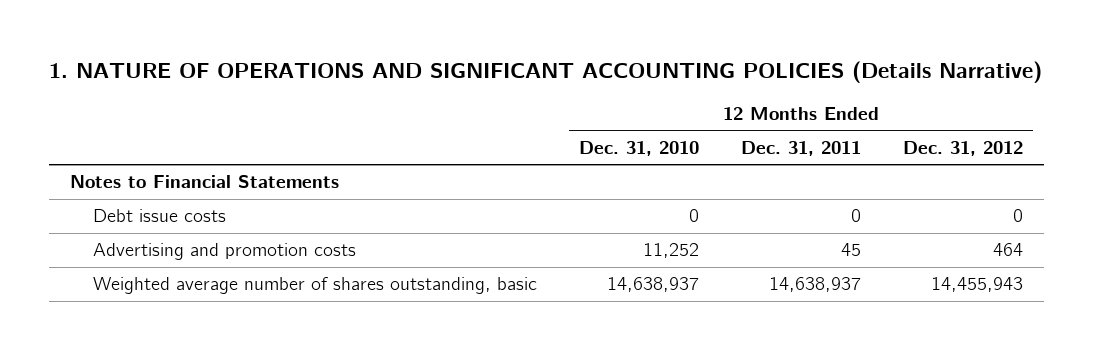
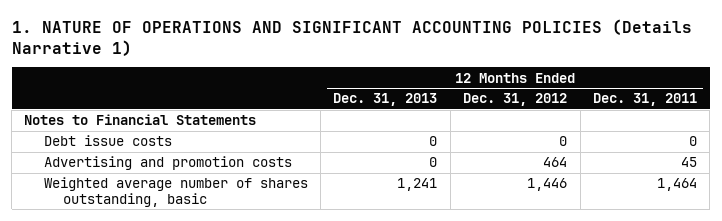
[48,60,1042,83] 1. NATURE OF OPERATIONS AND SIGNIFICANT ACCOUNTING POLICIES (Details Narrative) -> [11,18,692,56] 1. NATURE OF OPERATIONS AND SIGNIFICANT ACCOUNTING POLICIES (Details Narrative 1)
[579,140,700,156] Dec. 31, 2010 -> none
none -> [333,93,438,107] Dec. 31, 2013
[769,277,862,293] 14,638,937 -> [657,178,698,192] 1,464
[930,277,1023,293] 14,455,943 -> [527,178,568,192] 1,446

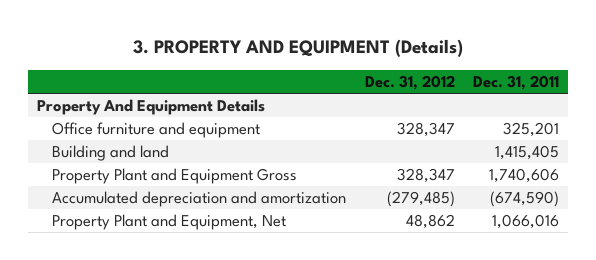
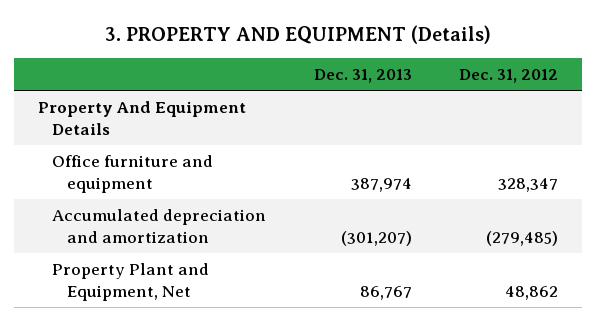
[473,74,560,90] Dec. 31, 2011 -> none
none -> [313,68,412,83] Dec. 31, 2013
[52,145,170,162] Building and land -> none
[52,168,298,185] Property Plant and Equipment Gross -> none

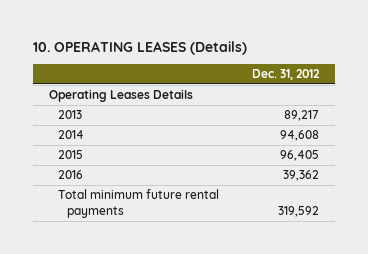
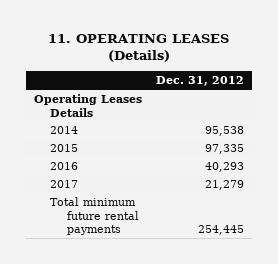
[32,40,247,55] 10. OPERATING LEASES (Details) -> [47,34,229,63] 11. OPERATING LEASES (Details)
[58,110,83,120] 2013 -> none
[279,130,319,142] 94,608 -> [205,125,245,136] 95,538
[279,150,319,162] 96,405 -> [205,143,245,154] 97,335
[282,170,319,182] 39,362 -> [205,161,245,172] 40,293
none -> [50,179,79,188] 2017
[277,205,319,217] 319,592 -> [198,225,245,236] 254,445

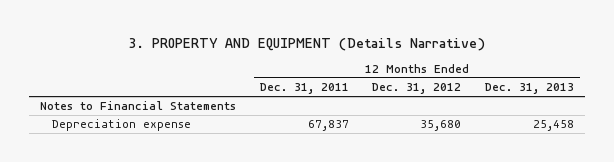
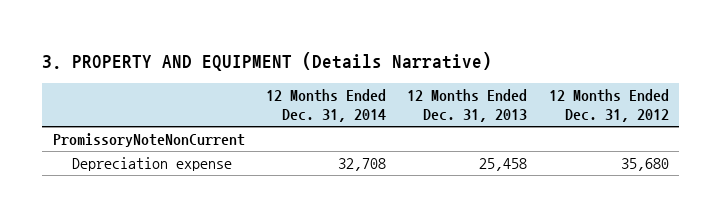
[259,83,349,95] Dec. 31, 2011 -> none
none -> [266,89,387,123] 12 Months Ended Dec. 31, 2014
[40,101,237,111] Notes to Financial Statements -> [52,132,245,147] PromissoryNoteNonCurrent

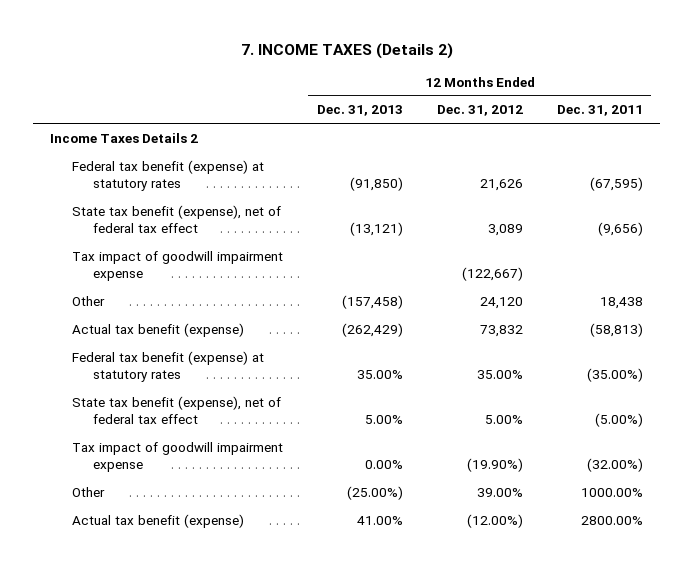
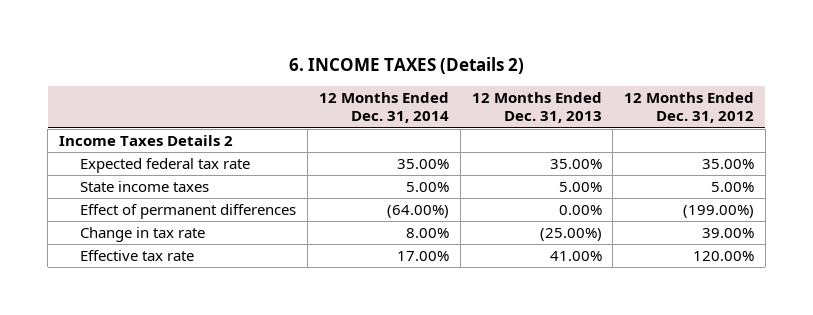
[240,42,453,59] 7. INCOME TAXES (Details 2) -> [288,56,524,74] 6. INCOME TAXES (Details 2)
[556,105,643,117] Dec. 31, 2011 -> none
none -> [318,91,449,124] 12 Months Ended Dec. 31, 2014
[71,159,264,192] Federal tax benefit (expense) at statutory rates -> none
[71,204,281,234] State tax benefit (expense), net of federal tax effect -> none
[71,250,283,282] Tax impact of goodwill impairment expense -> none
[71,295,105,306] Other -> none
[71,322,244,337] Actual tax benefit (expense) -> none
[71,441,283,473] Tax impact of goodwill impairment expense -> none
[71,513,244,528] Actual tax benefit (expense) -> none
[71,350,264,383] Federal tax benefit (expense) at statutory rates -> [80,157,251,173] Expected federal tax rate
[71,395,281,425] State tax benefit (expense), net of federal tax effect -> [80,180,210,192] State income taxes
none -> [80,203,297,219] Effect of permanent differences
[71,486,105,497] Other -> [80,226,206,242] Change in tax rate
none -> [80,249,195,261] Effective tax rate

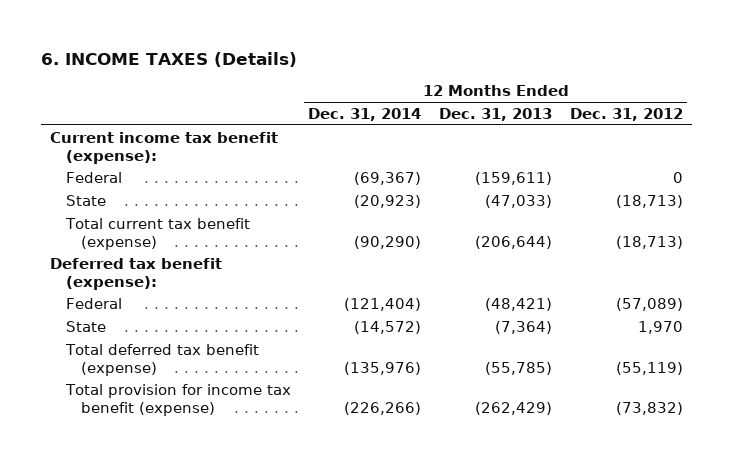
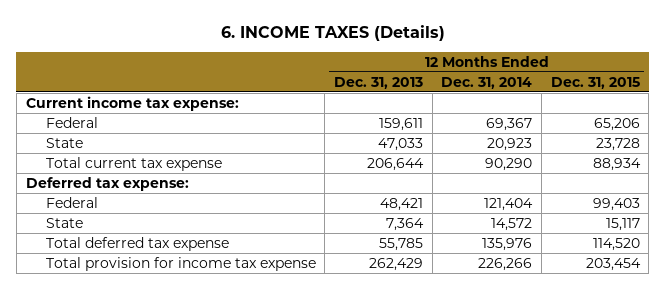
[569,107,683,121] Dec. 31, 2012 -> none
none -> [550,76,640,89] Dec. 31, 2015
[50,131,279,164] Current income tax benefit (expense): -> [25,95,239,111] Current income tax expense:
[354,171,422,185] (69,367) -> [486,117,533,131] 69,367
[475,171,553,185] (159,611) -> [378,117,423,131] 159,611
[354,194,422,208] (20,923) -> [487,137,533,151] 20,923
[485,194,553,208] (47,033) -> [377,137,423,151] 47,033
[64,217,250,250] Total current tax benefit (expense) -> [45,156,222,171] Total current tax expense
[354,235,422,249] (90,290) -> [485,157,533,171] 90,290
[475,235,553,249] (206,644) -> [366,157,424,171] 206,644
[50,257,223,290] Deferred tax benefit (expense): -> [25,176,189,191] Deferred tax expense:
[344,297,422,311] (121,404) -> [484,197,534,211] 121,404
[485,297,553,311] (48,421) -> [379,197,423,211] 48,421
[354,320,422,334] (14,572) -> [491,217,533,231] 14,572
[495,320,553,334] (7,364) -> [385,217,424,231] 7,364
[64,343,259,376] Total deferred tax benefit (expense) -> [45,236,229,251] Total deferred tax expense
[344,361,422,375] (135,976) -> [482,237,533,251] 135,976
[485,361,553,375] (55,785) -> [378,237,423,251] 55,785
[64,383,291,416] Total provision for income tax benefit (expense) -> [45,256,316,271] Total provision for income tax expense
[344,401,422,415] (226,266) -> [478,257,533,271] 226,266
[475,401,553,415] (262,429) -> [368,257,423,271] 262,429

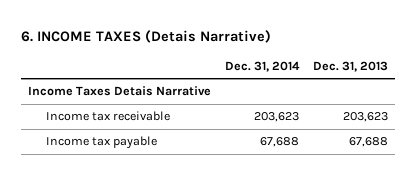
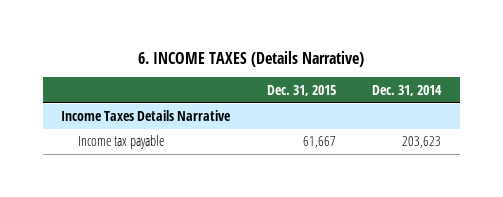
[21,29,272,43] 6. INCOME TAXES (Detais Narrative) -> [138,50,365,67] 6. INCOME TAXES (Details Narrative)
[312,60,388,72] Dec. 31, 2013 -> none
none -> [266,84,336,96] Dec. 31, 2015
[46,111,171,122] Income tax receivable -> none
[28,86,212,97] Income Taxes Detais Narrative -> [61,110,232,122] Income Taxes Details Narrative
[259,137,299,148] 67,688 -> [402,136,442,149] 203,623

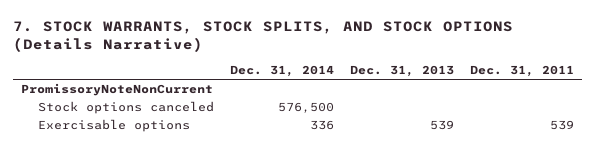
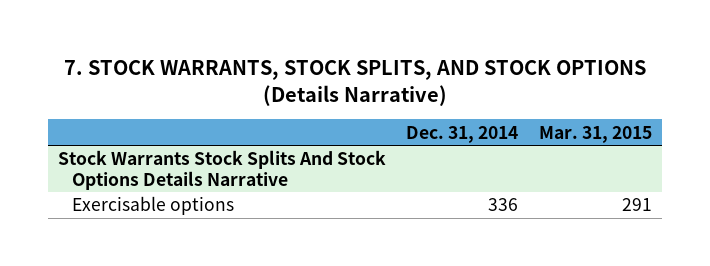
[350,65,455,78] Dec. 31, 2013 -> none
[470,65,575,78] Dec. 31, 2011 -> none
none -> [538,125,652,143] Mar. 31, 2015
[20,83,213,97] PromissoryNoteNonCurrent -> none
[38,101,215,115] Stock options canceled -> none
none -> [57,150,386,190] Stock Warrants Stock Splits And Stock Options Details Narrative

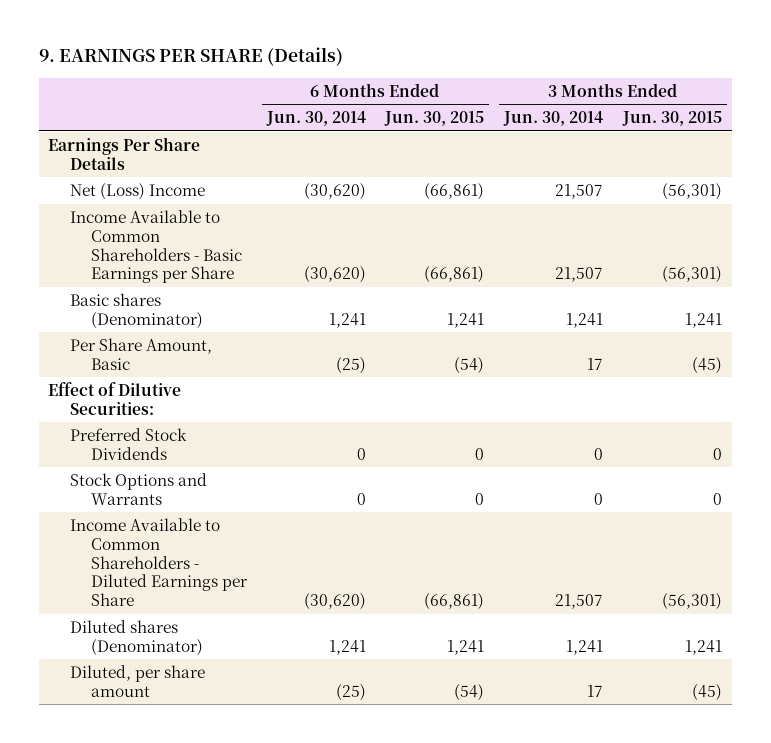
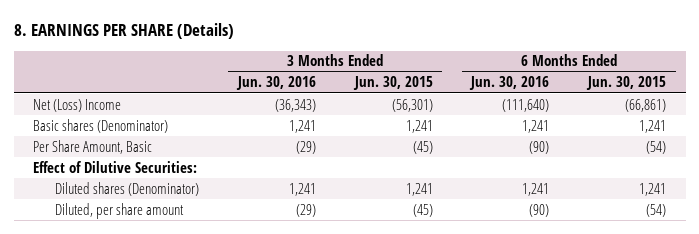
[38,47,343,67] 9. EARNINGS PER SHARE (Details) -> [13,23,234,40] 8. EARNINGS PER SHARE (Details)
[265,111,366,127] Jun. 30, 2014 -> none
[503,111,604,127] Jun. 30, 2014 -> none
none -> [236,76,317,91] Jun. 30, 2016
none -> [469,76,550,91] Jun. 30, 2016
[48,136,201,170] Earnings Per Share Details -> none
[69,209,242,284] Income Available to Common Shareholders - Basic Earnings per Share -> none
[69,427,187,460] Preferred Stock Dividends -> none
[69,472,207,505] Stock Options and Warrants -> none
[69,517,248,607] Income Available to Common Shareholders - Diluted Earnings per Share -> none

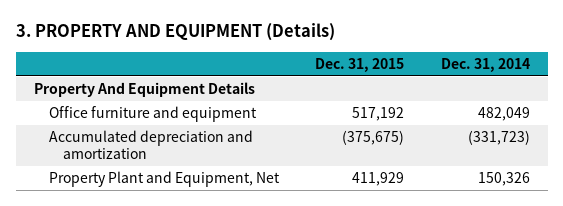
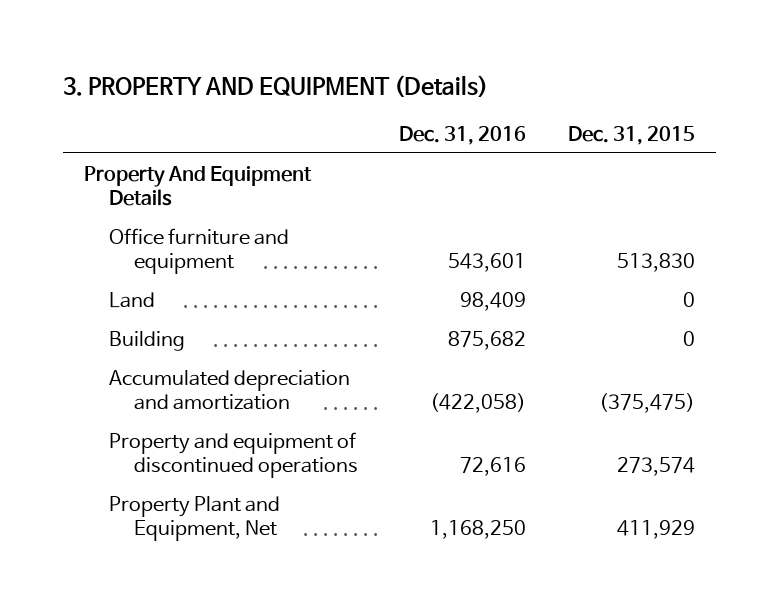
[440,57,530,72] Dec. 31, 2014 -> none
none -> [399,125,527,145] Dec. 31, 2016
[352,107,405,122] 517,192 -> [616,252,695,272] 513,830
none -> [108,291,155,308] Land
none -> [108,330,185,351] Building
[342,130,405,146] (375,675) -> [598,392,695,413] (375,475)
none -> [108,431,358,478] Property and equipment of discontinued operations

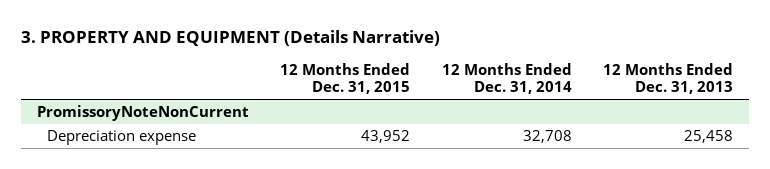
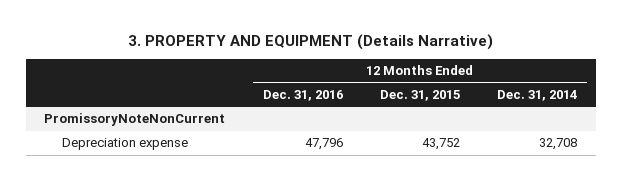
[603,62,734,95] 12 Months Ended Dec. 31, 2013 -> none
none -> [262,90,343,102] Dec. 31, 2016
[361,129,411,143] 43,952 -> [422,138,461,151] 43,752

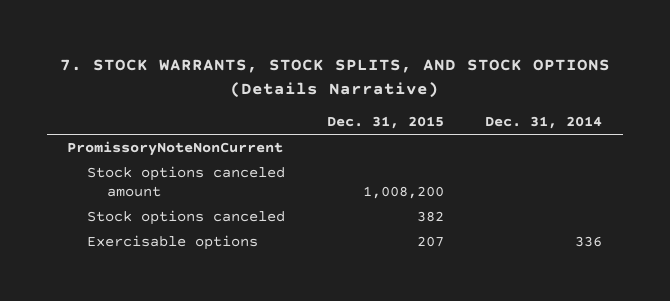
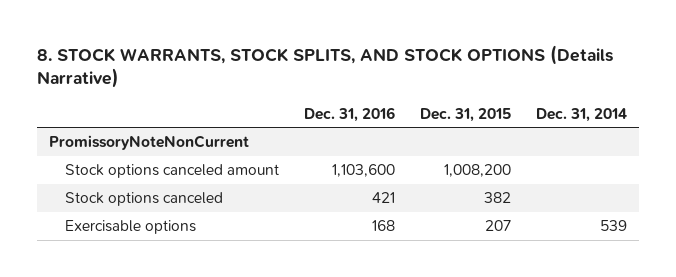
[59,59,610,98] 7. STOCK WARRANTS, STOCK SPLITS, AND STOCK OPTIONS (Details Narrative) -> [36,44,613,89] 8. STOCK WARRANTS, STOCK SPLITS, AND STOCK OPTIONS (Details Narrative)
none -> [303,106,395,122] Dec. 31, 2016
[575,235,603,247] 336 -> [599,219,627,231] 539

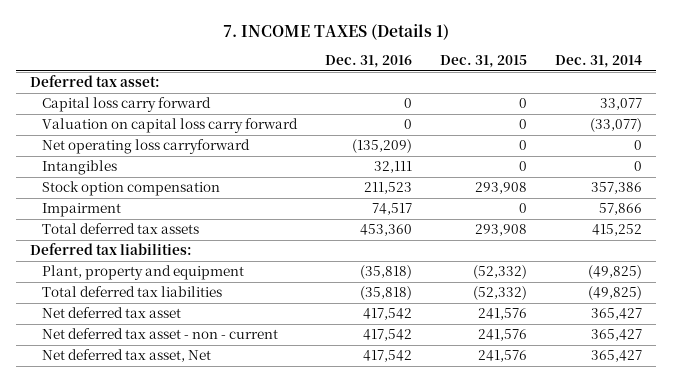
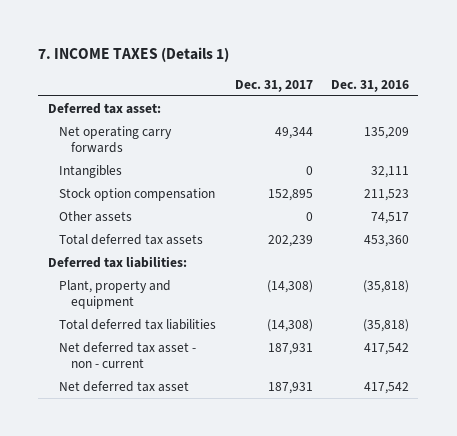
[440,55,528,69] Dec. 31, 2015 -> none
[555,55,643,69] Dec. 31, 2014 -> none
none -> [234,79,313,92] Dec. 31, 2017
[42,97,212,113] Capital loss carry forward -> none
[42,118,299,134] Valuation on capital loss carry forward -> none
[42,139,251,155] Net operating loss carryforward -> none
none -> [59,125,173,154] Net operating carry forwards
[42,203,122,218] Impairment -> [59,210,133,222] Other assets
[42,349,212,363] Net deferred tax asset, Net -> none
[42,307,182,319] Net deferred tax asset -> [59,380,190,392] Net deferred tax asset

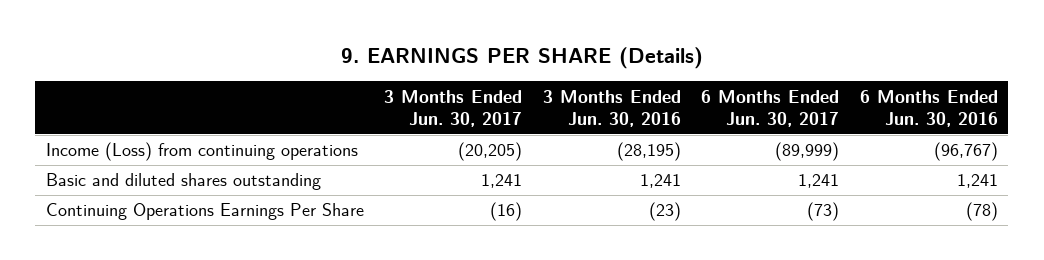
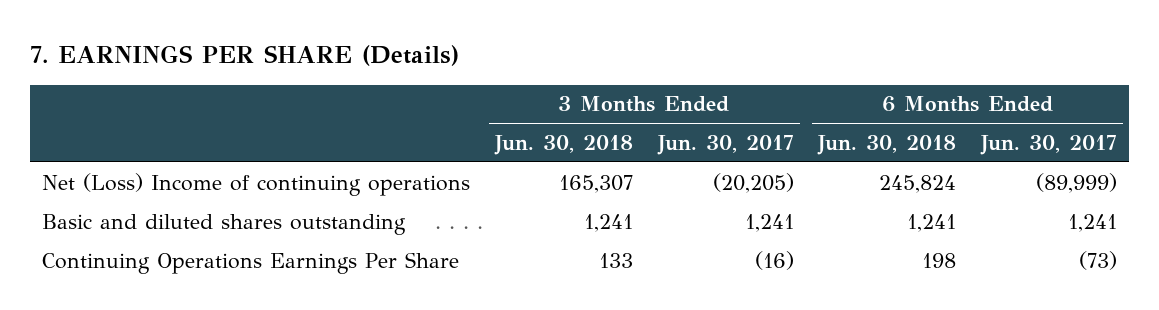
[340,47,703,70] 9. EARNINGS PER SHARE (Details) -> [29,45,459,67] 7. EARNINGS PER SHARE (Details)
[542,89,681,128] 3 Months Ended Jun. 30, 2016 -> none
[859,89,998,128] 6 Months Ended Jun. 30, 2016 -> none
none -> [493,134,633,155] Jun. 30, 2018
none -> [817,134,957,155] Jun. 30, 2018
[45,142,358,162] Income (Loss) from continuing operations -> [42,172,471,196] Net (Loss) Income of continuing operations

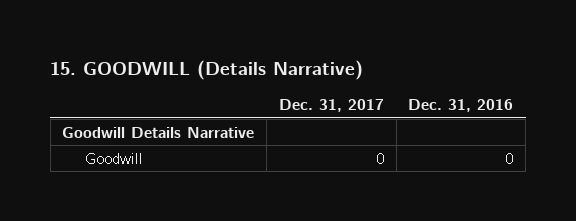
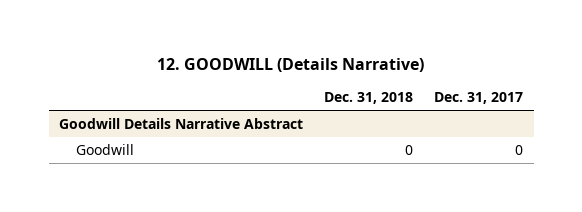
[50,60,364,81] 15. GOODWILL (Details Narrative) -> [157,58,425,73] 12. GOODWILL (Details Narrative)
[408,99,514,113] Dec. 31, 2016 -> none
none -> [324,92,414,105] Dec. 31, 2018
[62,126,255,138] Goodwill Details Narrative -> [59,117,304,129] Goodwill Details Narrative Abstract

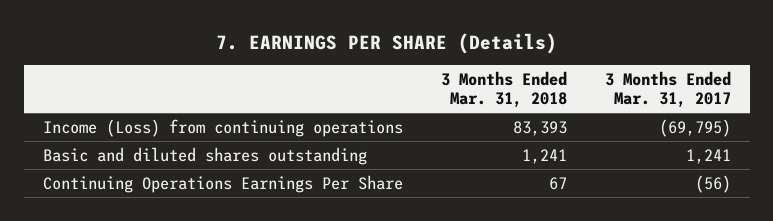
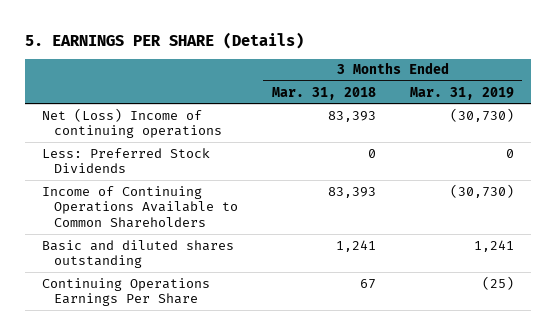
[215,32,557,54] 7. EARNINGS PER SHARE (Details) -> [25,31,305,49] 5. EARNINGS PER SHARE (Details)
[604,70,731,109] 3 Months Ended Mar. 31, 2017 -> none
none -> [409,86,514,100] Mar. 31, 2019
[42,118,403,137] Income (Loss) from continuing operations -> [42,107,222,139] Net (Loss) Income of continuing operations
none -> [42,147,211,174] Less: Preferred Stock Dividends
none -> [42,185,238,229] Income of Continuing Operations Available to Common Shareholders

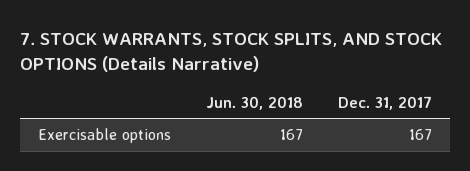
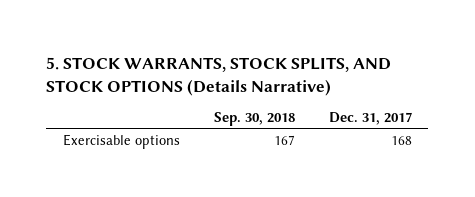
[20,33,443,73] 7. STOCK WARRANTS, STOCK SPLITS, AND STOCK OPTIONS (Details Narrative) -> [46,57,392,96] 5. STOCK WARRANTS, STOCK SPLITS, AND STOCK OPTIONS (Details Narrative)
[206,95,304,110] Jun. 30, 2018 -> none
none -> [213,112,295,127] Sep. 30, 2018
[409,129,433,141] 167 -> [390,135,412,145] 168

